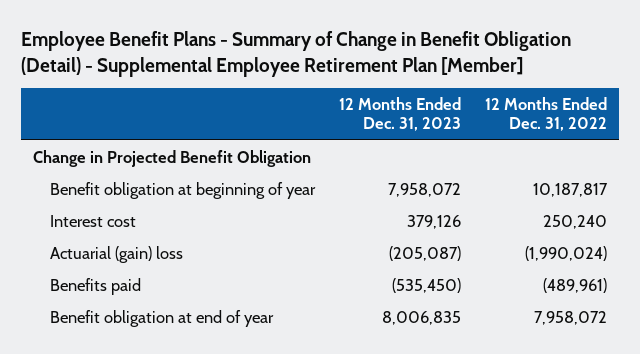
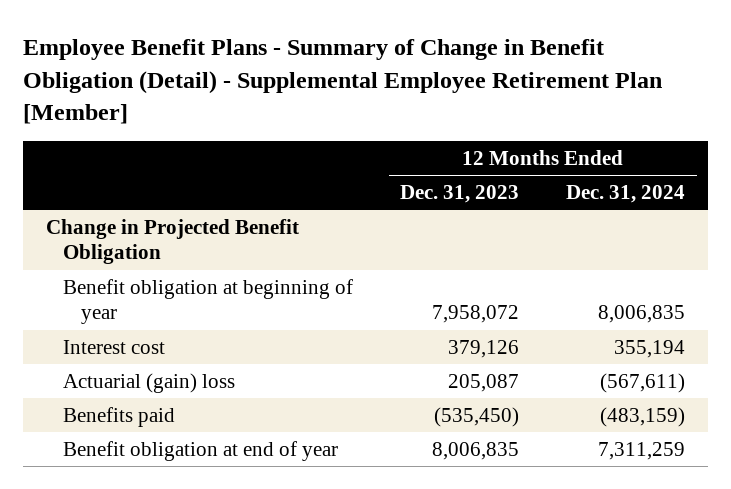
[485,97,608,132] 12 Months Ended Dec. 31, 2022 -> none
none -> [566,184,686,203] Dec. 31, 2024
[389,245,462,261] (205,087) -> [448,373,520,392] 205,087

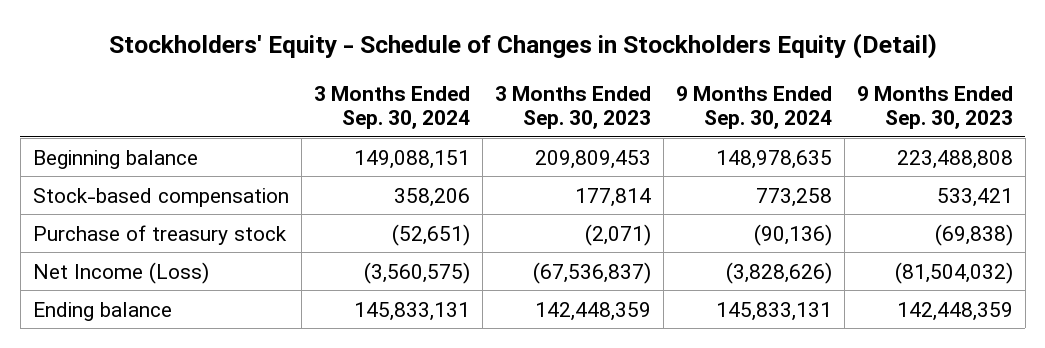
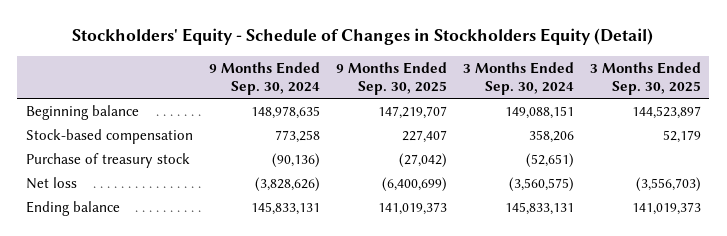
[494,85,651,130] 3 Months Ended Sep. 30, 2023 -> none
[856,85,1013,130] 9 Months Ended Sep. 30, 2023 -> none
none -> [335,61,447,95] 9 Months Ended Sep. 30, 2025
none -> [590,61,702,95] 3 Months Ended Sep. 30, 2025
[32,261,209,284] Net Income (Loss) -> [25,177,77,190] Net loss

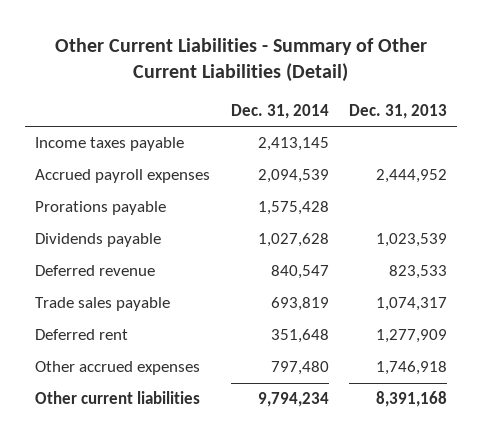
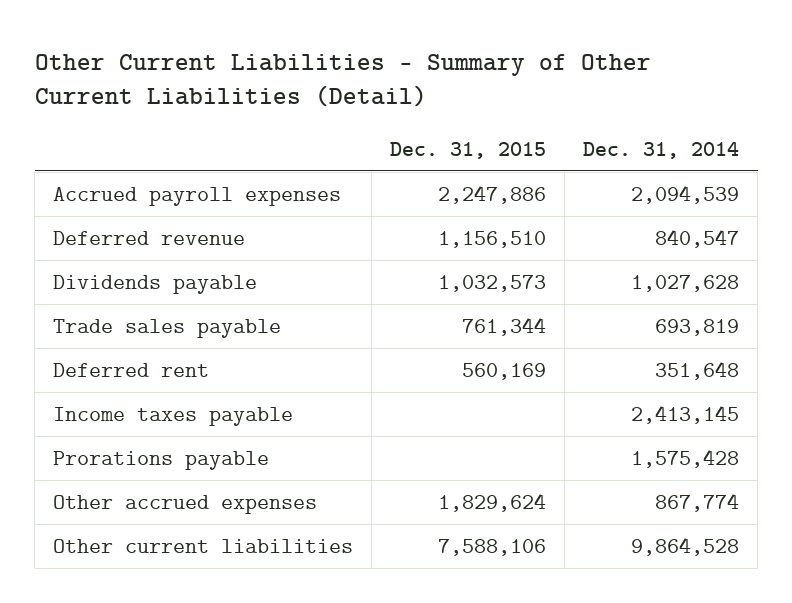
[349,103,448,119] Dec. 31, 2013 -> none
none -> [390,141,547,159] Dec. 31, 2015
[35,233,162,248] Dividends payable -> [53,274,258,294] Dividends payable
[35,137,185,152] Income taxes payable -> [53,406,294,426] Income taxes payable
[35,201,167,216] Prorations payable -> [53,450,270,470] Prorations payable
[270,361,329,376] 797,480 -> [655,492,740,512] 867,774
[257,392,329,408] 9,794,234 -> [631,536,740,556] 9,864,528

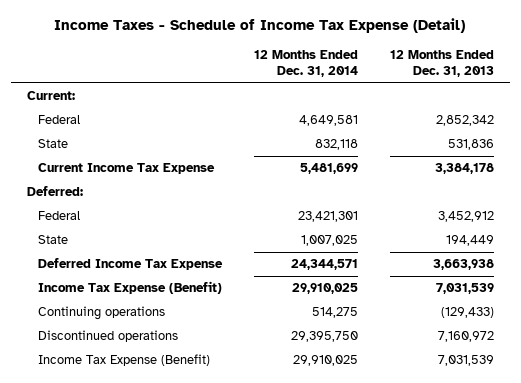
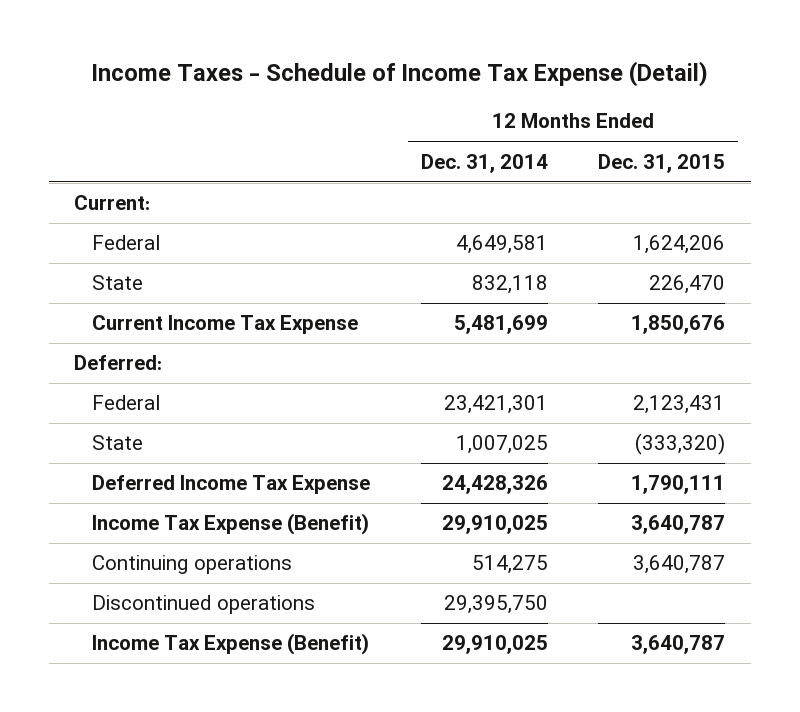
[389,50,494,77] 12 Months Ended Dec. 31, 2013 -> none
none -> [598,153,726,173] Dec. 31, 2015
[290,259,358,271] 24,344,571 -> [441,475,548,495] 24,428,326

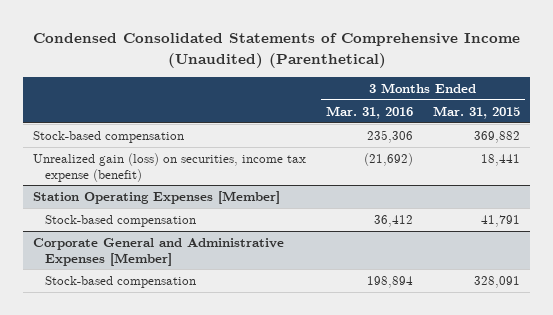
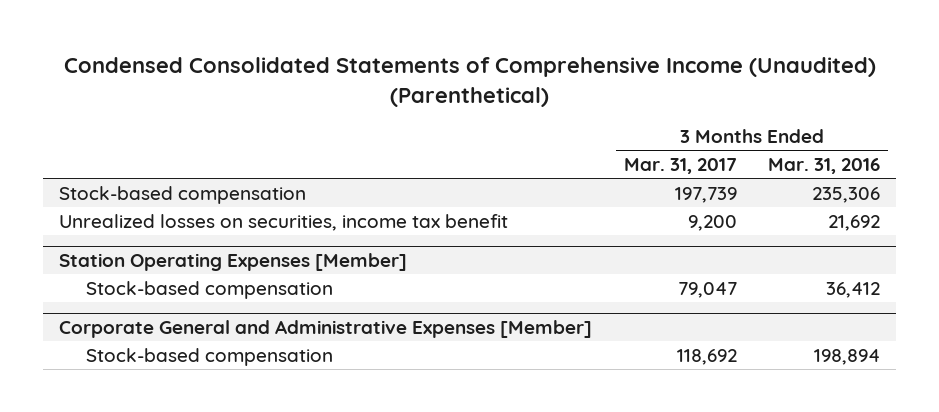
[433,105,521,119] Mar. 31, 2015 -> none
none -> [623,157,737,174] Mar. 31, 2017
[33,153,307,182] Unrealized gain (loss) on securities, income tax expense (benefit) -> [58,213,508,231] Unrealized losses on securities, income tax benefit
[364,153,414,167] (21,692) -> [828,214,881,231] 21,692

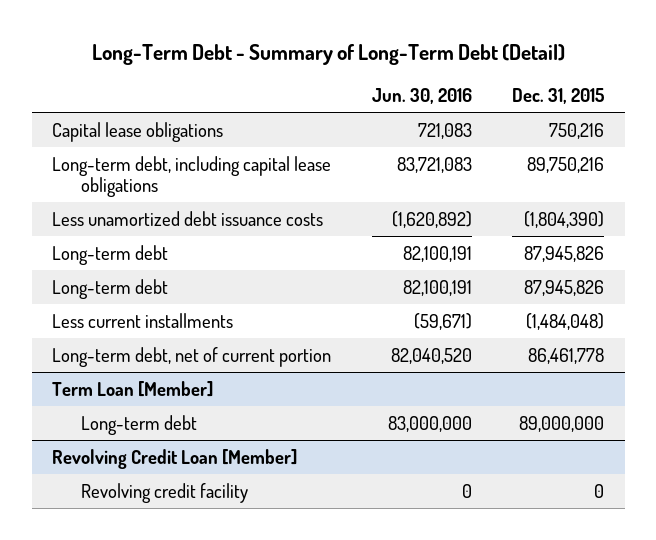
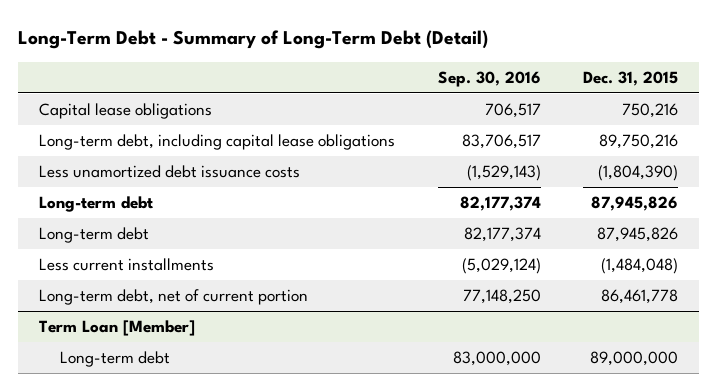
[371,87,472,104] Jun. 30, 2016 -> none
none -> [437,70,541,87] Sep. 30, 2016
[51,448,297,469] Revolving Credit Loan [Member] -> none
[80,482,248,503] Revolving credit facility -> none

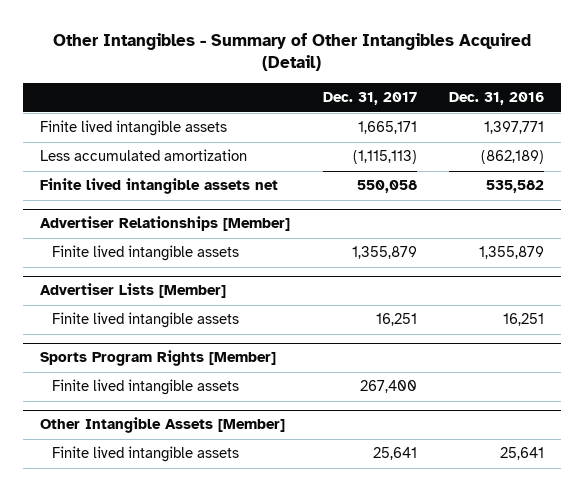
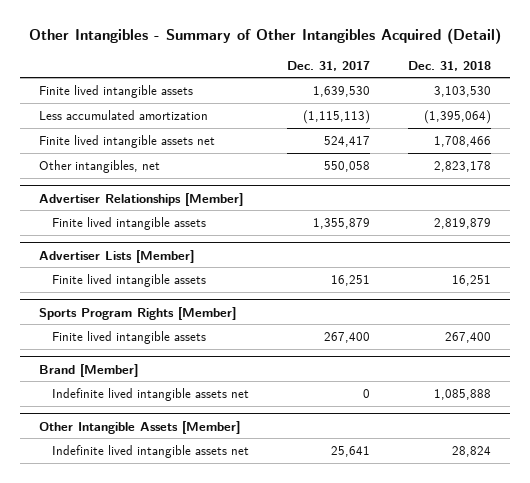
[449,92,545,106] Dec. 31, 2016 -> none
none -> [407,60,491,71] Dec. 31, 2018
[357,121,417,135] 1,665,171 -> [313,85,371,97] 1,639,530
[356,180,417,194] 550,058 -> [324,135,371,147] 524,417
none -> [38,159,160,173] Other intangibles, net
none -> [38,363,138,377] Brand [Member]
none -> [52,387,250,401] Indefinite lived intangible assets net
[51,446,239,463] Finite lived intangible assets -> [52,444,250,458] Indefinite lived intangible assets net

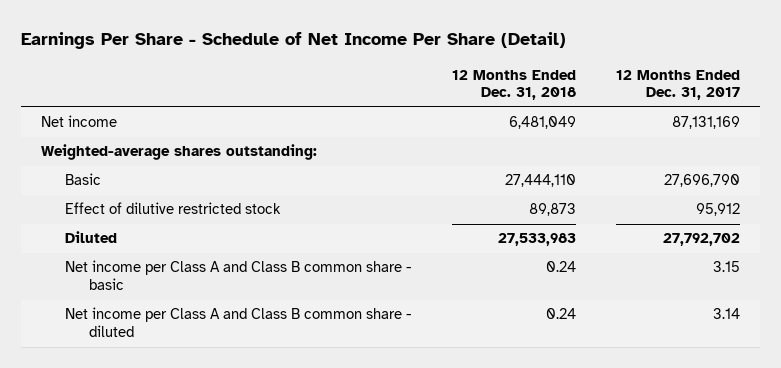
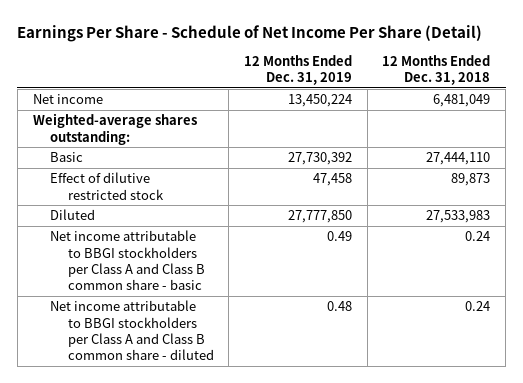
[615,69,740,101] 12 Months Ended Dec. 31, 2017 -> none
none -> [244,54,353,86] 12 Months Ended Dec. 31, 2019
[65,260,413,291] Net income per Class A and Class B common share - basic -> [50,230,205,291] Net income attributable to BBGI stockholders per Class A and Class B common share - basic
[65,307,413,338] Net income per Class A and Class B common share - diluted -> [50,300,214,361] Net income attributable to BBGI stockholders per Class A and Class B common share - diluted

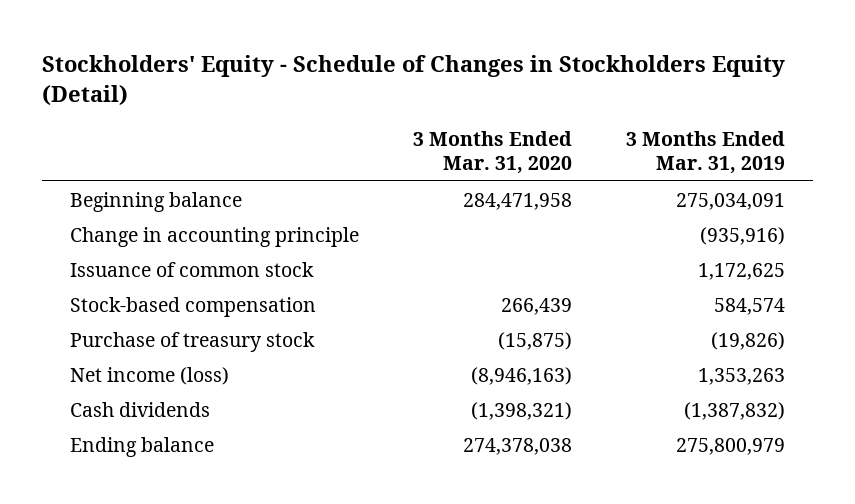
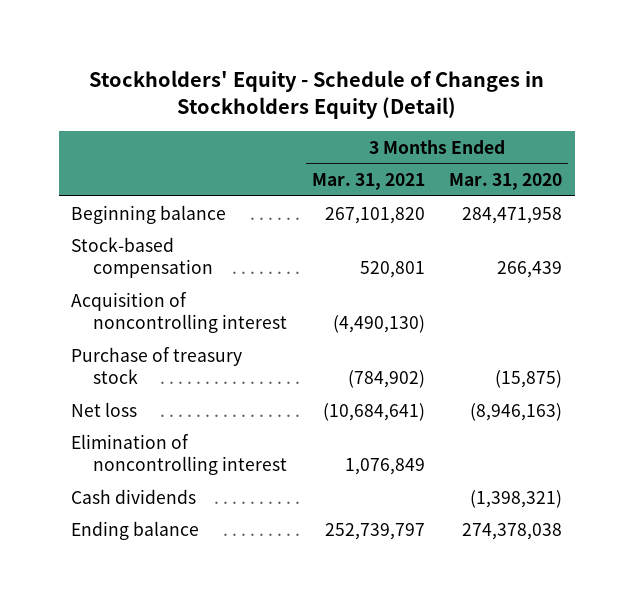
[626,131,786,175] 3 Months Ended Mar. 31, 2019 -> none
none -> [311,173,425,191] Mar. 31, 2021
[69,226,359,247] Change in accounting principle -> none
[69,261,314,277] Issuance of common stock -> none
none -> [71,291,288,334] Acquisition of noncontrolling interest
[69,366,229,385] Net income (loss) -> [71,401,138,417] Net loss
none -> [71,433,288,476] Elimination of noncontrolling interest

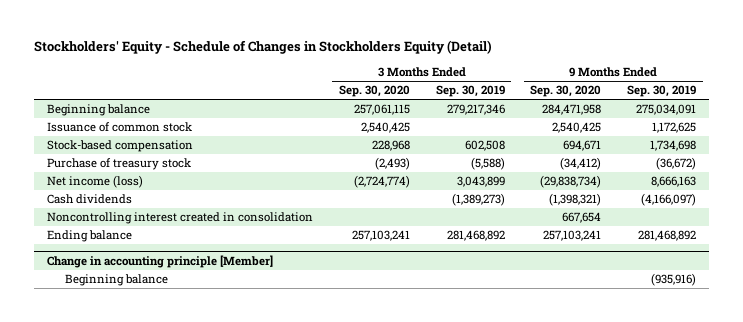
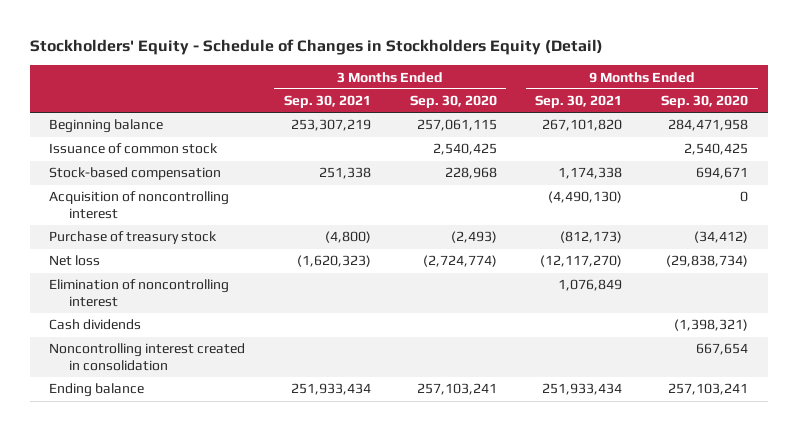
[435,85,505,98] Sep. 30, 2019 -> none
[627,85,697,98] Sep. 30, 2019 -> none
none -> [283,95,371,109] Sep. 30, 2021
none -> [535,95,623,109] Sep. 30, 2021
none -> [48,191,229,219] Acquisition of noncontrolling interest
[46,175,143,189] Net income (loss) -> [48,255,100,267] Net loss
none -> [48,279,229,307] Elimination of noncontrolling interest
[46,254,273,268] Change in accounting principle [Member] -> none
[64,274,168,287] Beginning balance -> none

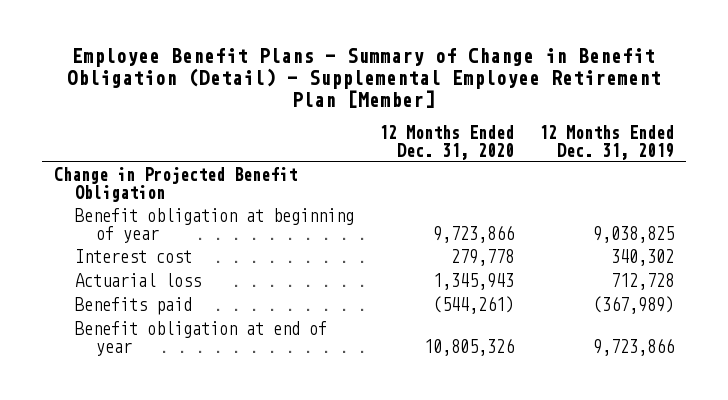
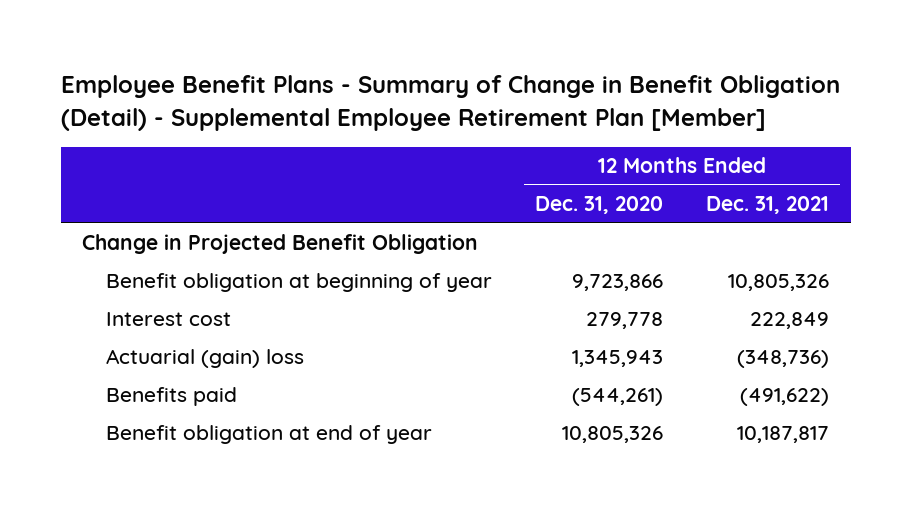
[538,124,674,160] 12 Months Ended Dec. 31, 2019 -> none
none -> [706,195,830,214] Dec. 31, 2021
[75,273,202,288] Actuarial loss -> [105,349,304,369] Actuarial (gain) loss

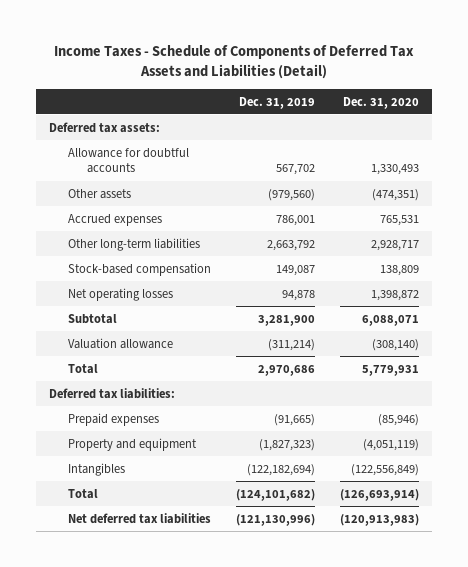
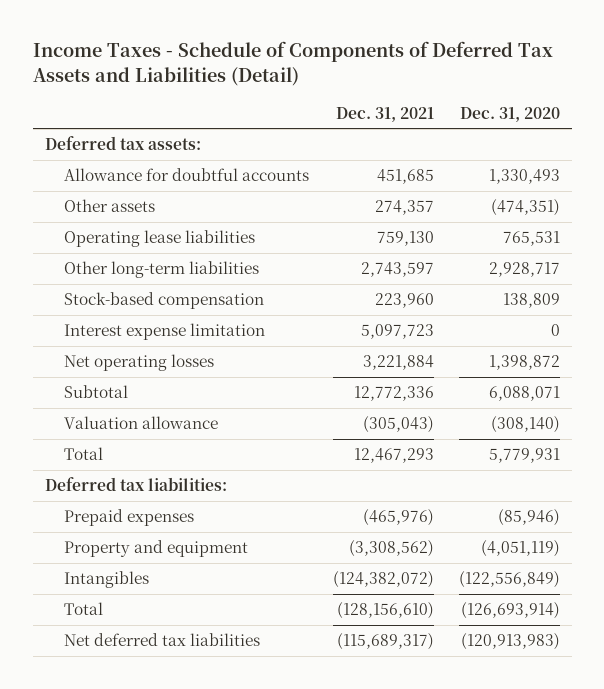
[239,96,316,109] Dec. 31, 2019 -> none
none -> [336,106,435,122] Dec. 31, 2021
[67,213,162,226] Accrued expenses -> [64,230,256,248] Operating lease liabilities
none -> [64,323,266,341] Interest expense limitation

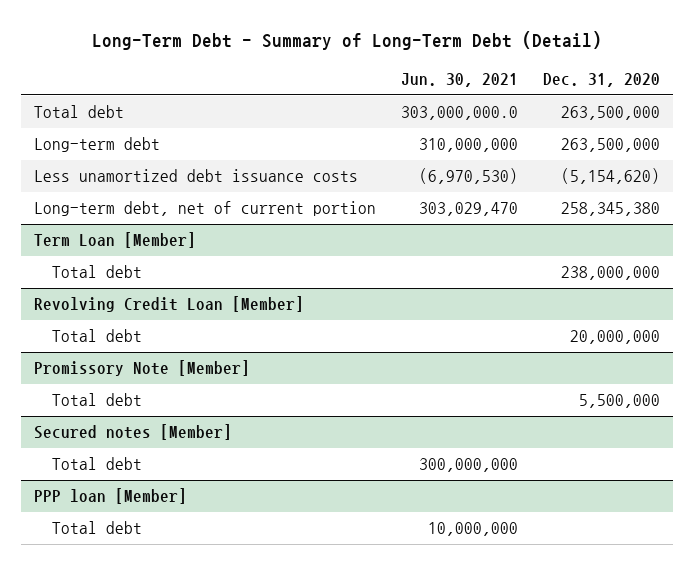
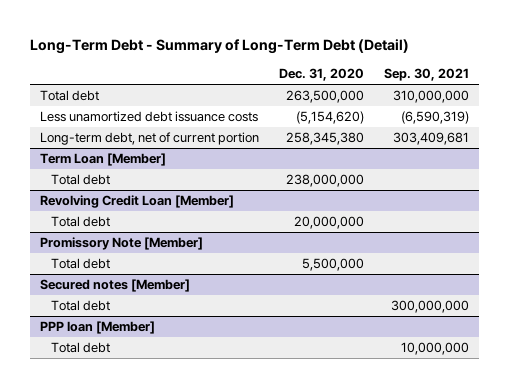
[400,73,518,88] Jun. 30, 2021 -> none
none -> [384,68,470,82] Sep. 30, 2021
[33,137,160,153] Long-term debt -> none

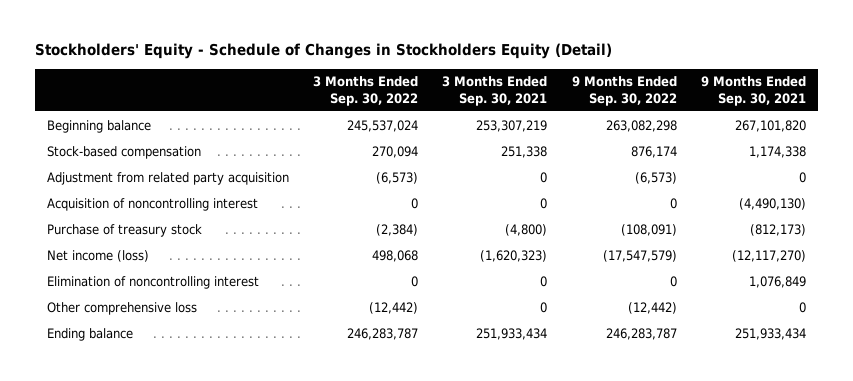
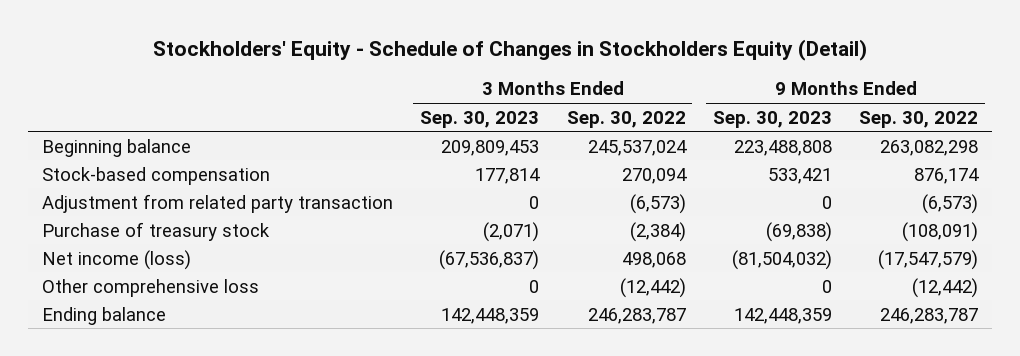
[442,76,548,106] 3 Months Ended Sep. 30, 2021 -> none
[701,76,807,106] 9 Months Ended Sep. 30, 2021 -> none
none -> [420,110,540,128] Sep. 30, 2023
none -> [712,110,832,128] Sep. 30, 2023
[46,197,258,211] Acquisition of noncontrolling interest -> none
[46,171,289,185] Adjustment from related party acquisition -> [41,193,393,213] Adjustment from related party transaction
[46,275,259,289] Elimination of noncontrolling interest -> none

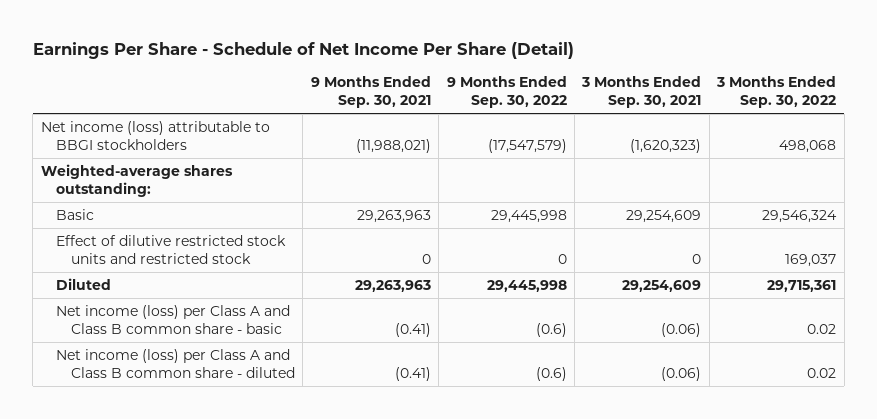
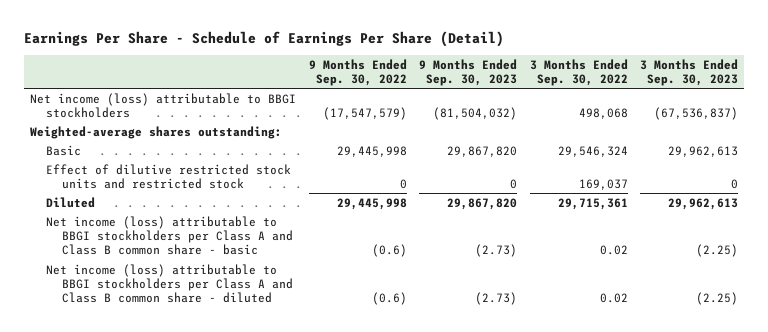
[32,42,574,60] Earnings Per Share - Schedule of Net Income Per Share (Detail) -> [23,30,504,47] Earnings Per Share - Schedule of Earnings Per Share (Detail)
[310,76,431,108] 9 Months Ended Sep. 30, 2021 -> none
[581,76,702,108] 3 Months Ended Sep. 30, 2021 -> none
none -> [419,58,518,86] 9 Months Ended Sep. 30, 2023
none -> [639,58,738,86] 3 Months Ended Sep. 30, 2023
[55,305,290,334] Net income (loss) per Class A and Class B common share - basic -> [46,215,294,256] Net income (loss) attributable to BBGI stockholders per Class A and Class B common share - basic
[55,349,295,378] Net income (loss) per Class A and Class B common share - diluted -> [46,263,294,304] Net income (loss) attributable to BBGI stockholders per Class A and Class B common share - diluted

